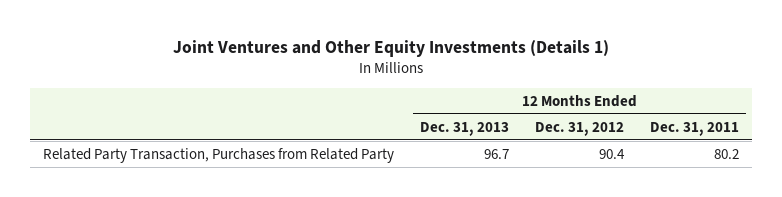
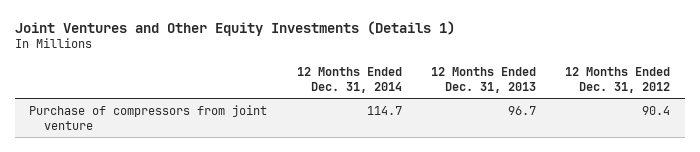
[650,121,740,136] Dec. 31, 2011 -> none
none -> [296,66,402,93] 12 Months Ended Dec. 31, 2014
[42,147,394,163] Related Party Transaction, Purchases from Related Party -> [29,105,268,130] Purchase of compressors from joint venture

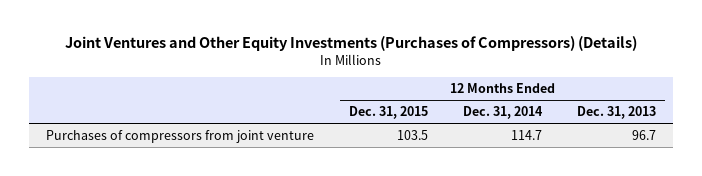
[14,20,455,36] Joint Ventures and Other Equity Investments (Details 1) -> [65,36,638,52] Joint Ventures and Other Equity Investments (Purchases of Compressors) (Details)
[565,66,671,93] 12 Months Ended Dec. 31, 2012 -> none
none -> [349,106,429,120] Dec. 31, 2015
[29,105,268,130] Purchase of compressors from joint venture -> [46,129,315,143] Purchases of compressors from joint venture

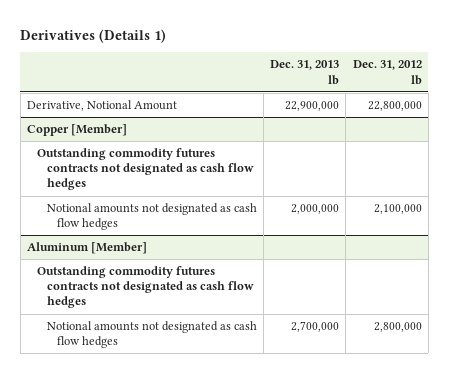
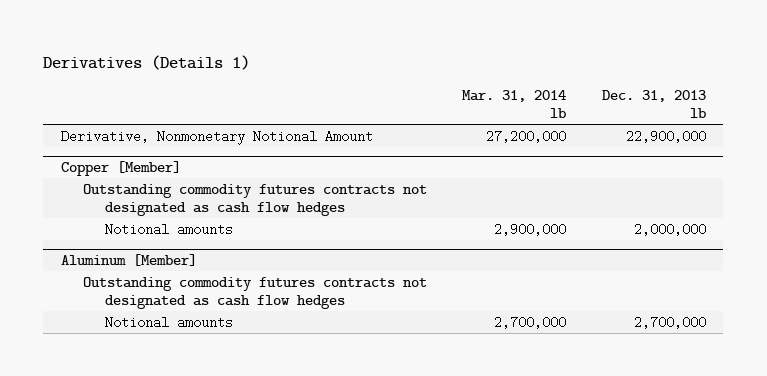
[352,60,422,85] Dec. 31, 2012 lb -> none
none -> [462,89,567,118] Mar. 31, 2014 lb
[27,100,178,112] Derivative, Notional Amount -> [61,129,374,145] Derivative, Nonmonetary Notional Amount
[47,203,258,231] Notional amounts not designated as cash flow hedges -> [105,222,234,236] Notional amounts
[47,321,258,349] Notional amounts not designated as cash flow hedges -> [105,315,234,329] Notional amounts

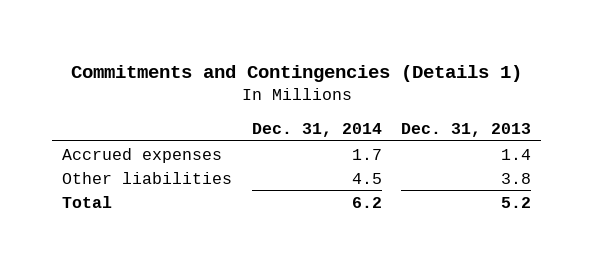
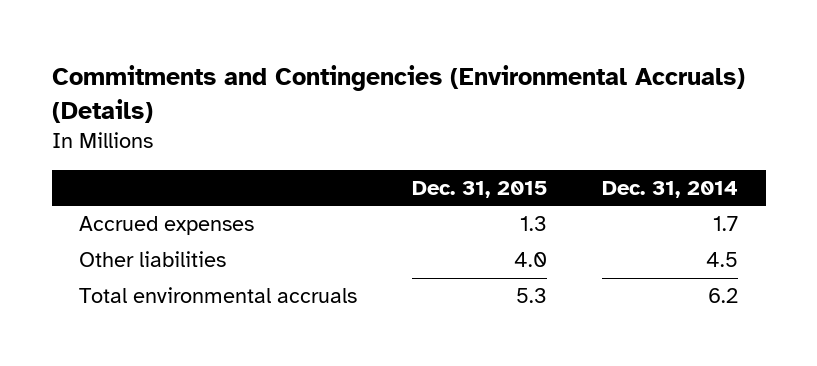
[70,64,522,82] Commitments and Contingencies (Details 1) -> [51,65,745,123] Commitments and Contingencies (Environmental Accruals) (Details)
[401,123,532,138] Dec. 31, 2013 -> none
none -> [412,180,548,198] Dec. 31, 2015
[61,195,112,208] Total -> [79,287,358,304] Total environmental accruals

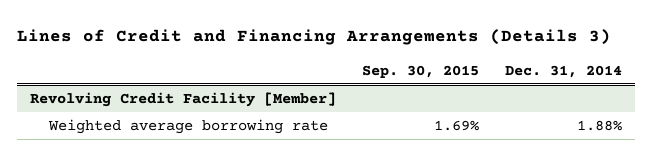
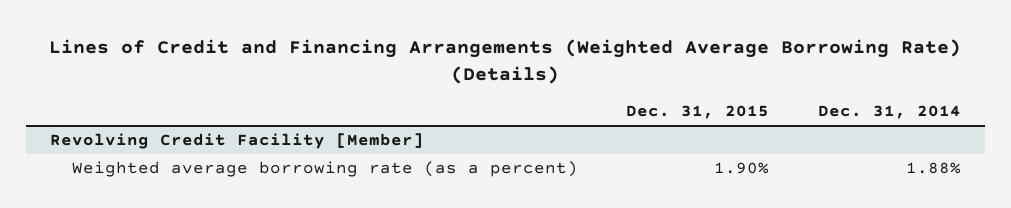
[17,29,612,46] Lines of Credit and Financing Arrangements (Details 3) -> [49,39,962,85] Lines of Credit and Financing Arrangements (Weighted Average Borrowing Rate) (Details)
[362,64,480,78] Sep. 30, 2015 -> none
none -> [626,105,770,120] Dec. 31, 2015
[47,119,328,135] Weighted average borrowing rate -> [72,160,579,177] Weighted average borrowing rate (as a percent)

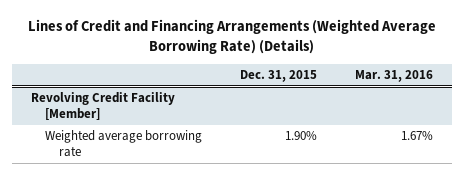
[817,105,961,120] Dec. 31, 2014 -> none
none -> [355,70,434,83] Mar. 31, 2016
[72,160,579,177] Weighted average borrowing rate (as a percent) -> [44,130,202,158] Weighted average borrowing rate

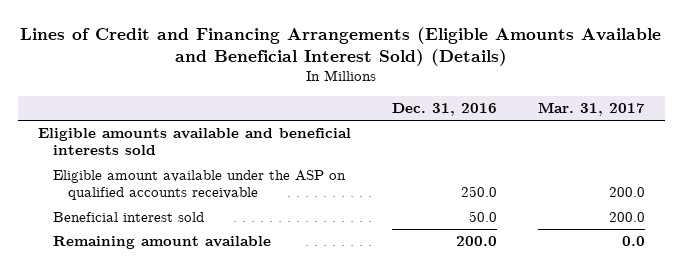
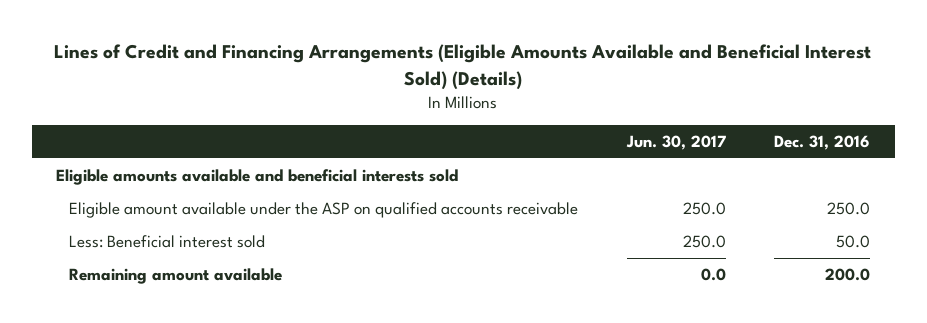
[537,101,645,116] Mar. 31, 2017 -> none
none -> [625,134,726,150] Jun. 30, 2017
[52,212,204,223] Beneficial interest sold -> [69,235,266,249] Less: Beneficial interest sold

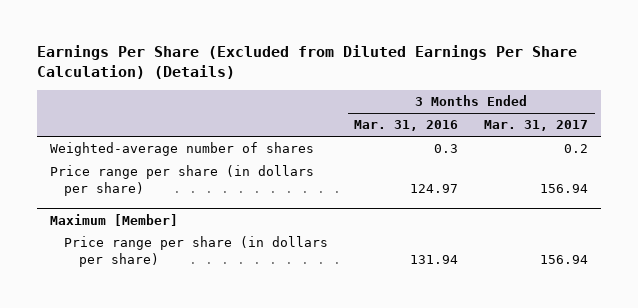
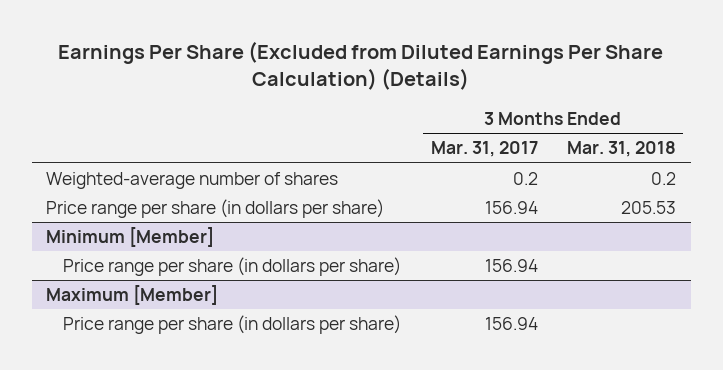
[354,120,459,132] Mar. 31, 2016 -> none
none -> [567,141,677,158] Mar. 31, 2018
none -> [46,227,215,248] Minimum [Member]
none -> [63,257,402,277] Price range per share (in dollars per share)

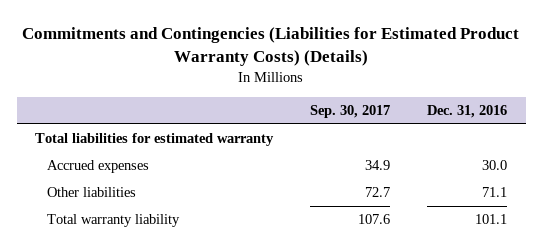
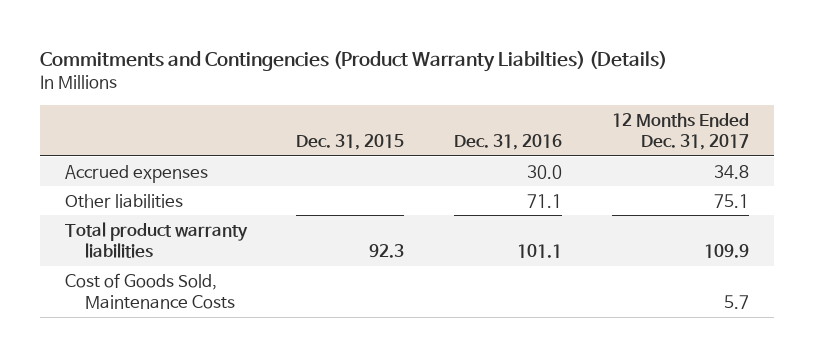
[22,27,520,67] Commitments and Contingencies (Liabilities for Estimated Product Warranty Costs) (Details) -> [39,50,667,72] Commitments and Contingencies (Product Warranty Liabilties) (Details)
[310,104,391,118] Sep. 30, 2017 -> none
none -> [296,134,405,151] Dec. 31, 2015
none -> [611,112,749,151] 12 Months Ended Dec. 31, 2017
[35,133,275,147] Total liabilities for estimated warranty -> none
[47,214,181,228] Total warranty liability -> [64,221,248,259] Total product warranty liabilities
none -> [64,272,235,310] Cost of Goods Sold, Maintenance Costs

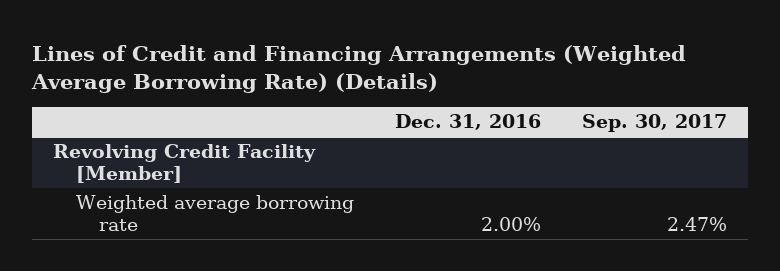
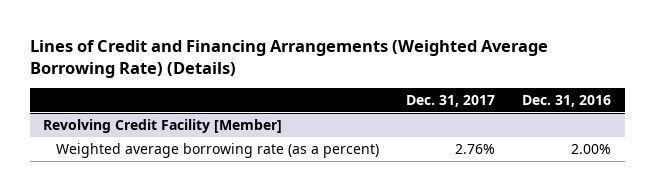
[582,114,728,133] Sep. 30, 2017 -> none
none -> [406,94,496,107] Dec. 31, 2017
[76,195,355,232] Weighted average borrowing rate -> [56,143,380,159] Weighted average borrowing rate (as a percent)

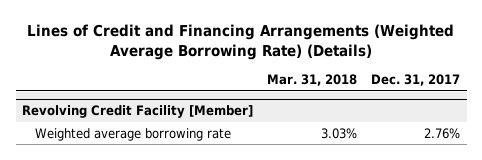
[522,94,612,107] Dec. 31, 2016 -> none
none -> [267,74,358,87] Mar. 31, 2018
[56,143,380,159] Weighted average borrowing rate (as a percent) -> [35,127,232,141] Weighted average borrowing rate

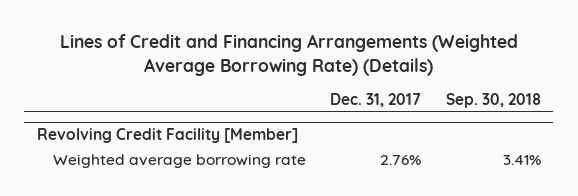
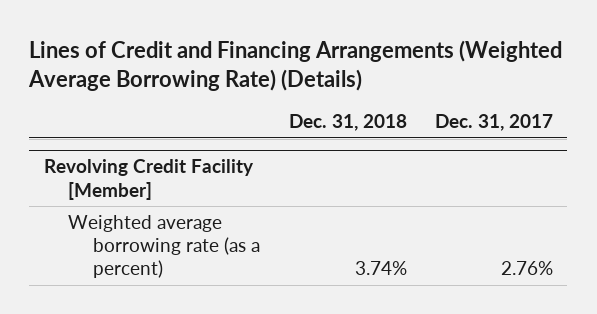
[445,92,541,108] Sep. 30, 2018 -> none
none -> [288,114,407,132] Dec. 31, 2018
[52,153,306,168] Weighted average borrowing rate -> [68,214,261,279] Weighted average borrowing rate (as a percent)

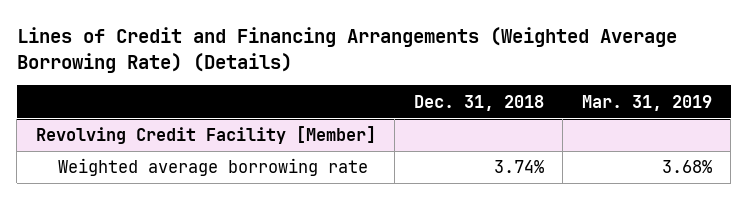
[435,114,554,132] Dec. 31, 2017 -> none
none -> [581,94,712,111] Mar. 31, 2019
[68,214,261,279] Weighted average borrowing rate (as a percent) -> [57,158,368,177] Weighted average borrowing rate

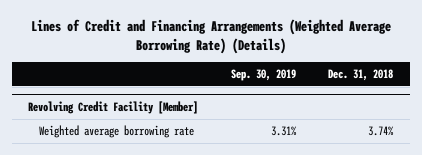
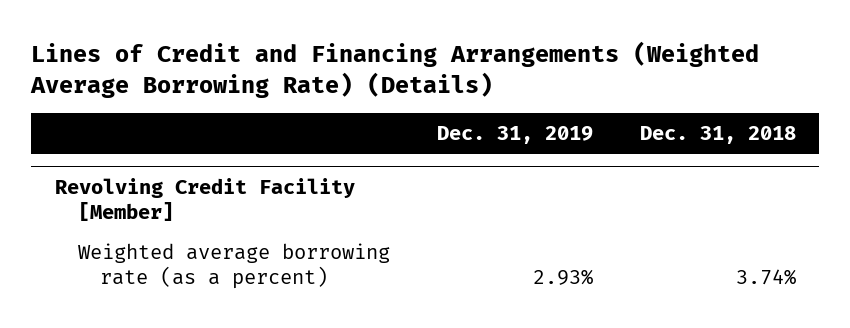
[230,69,296,82] Sep. 30, 2019 -> none
none -> [436,126,593,145] Dec. 31, 2019
[39,125,195,139] Weighted average borrowing rate -> [77,243,390,290] Weighted average borrowing rate (as a percent)

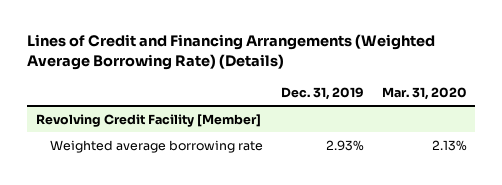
[639,126,796,145] Dec. 31, 2018 -> none
none -> [381,86,467,100] Mar. 31, 2020
[77,243,390,290] Weighted average borrowing rate (as a percent) -> [49,139,263,153] Weighted average borrowing rate

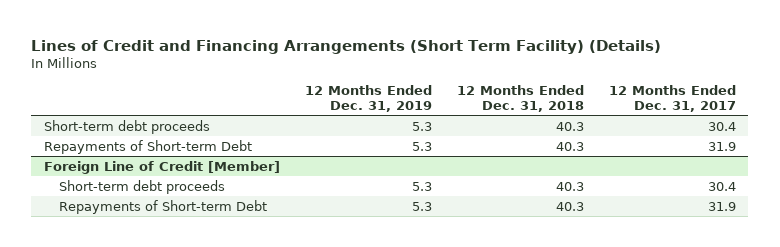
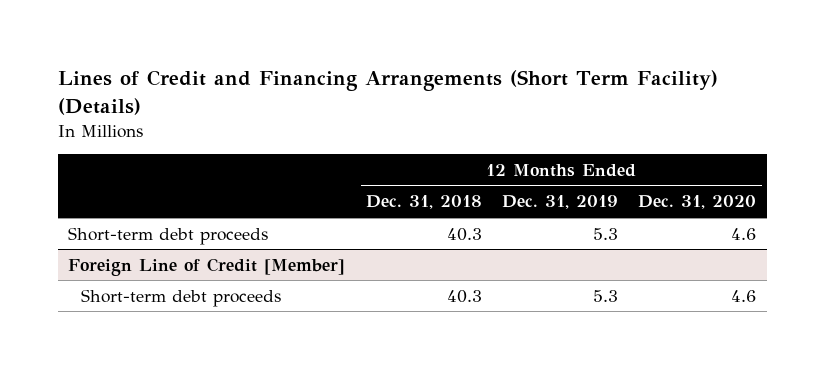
[608,84,736,112] 12 Months Ended Dec. 31, 2017 -> none
none -> [638,195,757,210] Dec. 31, 2020
[43,139,252,154] Repayments of Short-term Debt -> none
[58,199,267,214] Repayments of Short-term Debt -> none

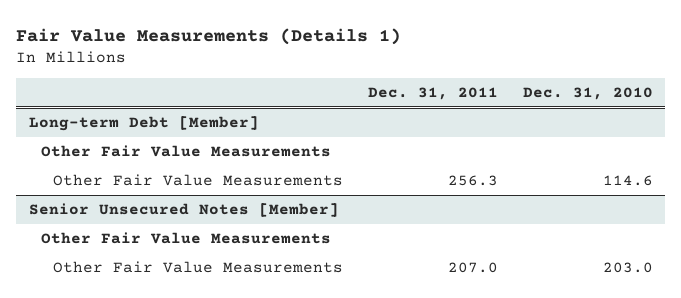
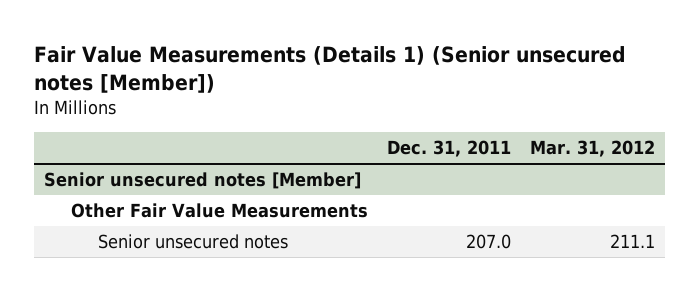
[16,27,402,45] Fair Value Measurements (Details 1) -> [34,45,627,93] Fair Value Measurements (Details 1) (Senior unsecured notes [Member])
[522,87,653,101] Dec. 31, 2010 -> none
none -> [530,140,656,158] Mar. 31, 2012
[28,115,259,131] Long-term Debt [Member] -> none
[40,144,331,157] Other Fair Value Measurements -> none
[53,173,344,186] Other Fair Value Measurements -> none
[28,202,339,217] Senior Unsecured Notes [Member] -> [43,172,361,190] Senior unsecured notes [Member]
[53,260,344,273] Other Fair Value Measurements -> [98,234,289,250] Senior unsecured notes

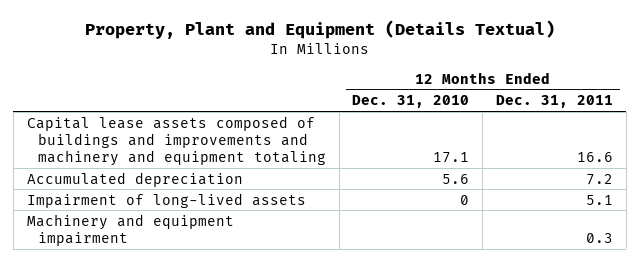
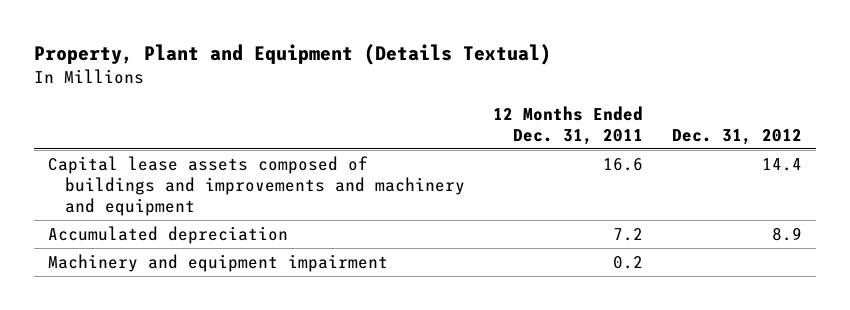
[352,95,470,109] Dec. 31, 2010 -> none
none -> [671,128,802,145] Dec. 31, 2012
[26,115,326,167] Capital lease assets composed of buildings and improvements and machinery and equipment totaling -> [48,155,465,217] Capital lease assets composed of buildings and improvements and machinery and equipment
[26,192,306,208] Impairment of long-lived assets -> none
[585,232,613,243] 0.3 -> [613,255,644,269] 0.2

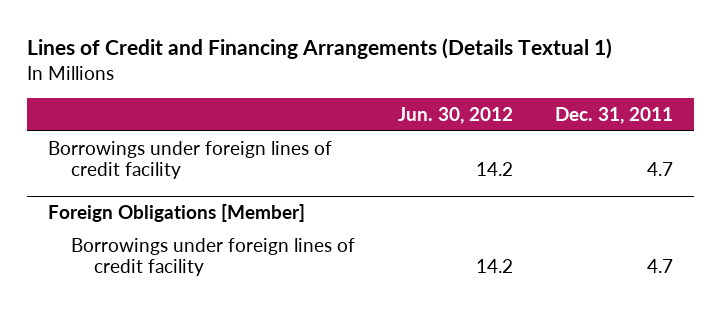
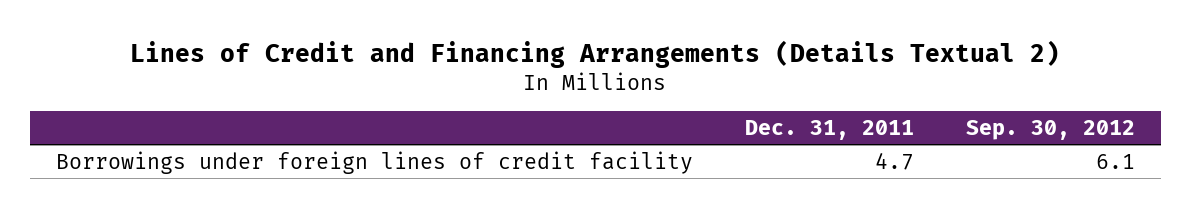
[26,38,612,60] Lines of Credit and Financing Arrangements (Details Textual 1) -> [130,40,1061,69] Lines of Credit and Financing Arrangements (Details Textual 2)
[397,106,513,124] Jun. 30, 2012 -> none
none -> [965,120,1135,141] Sep. 30, 2012
[48,204,306,223] Foreign Obligations [Member] -> none
[71,237,356,277] Borrowings under foreign lines of credit facility -> none

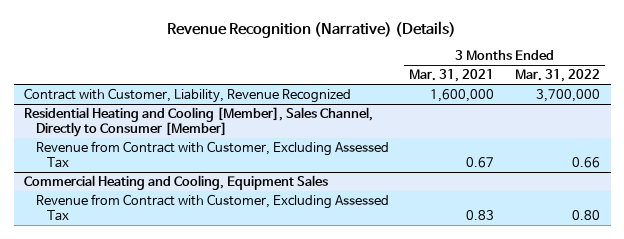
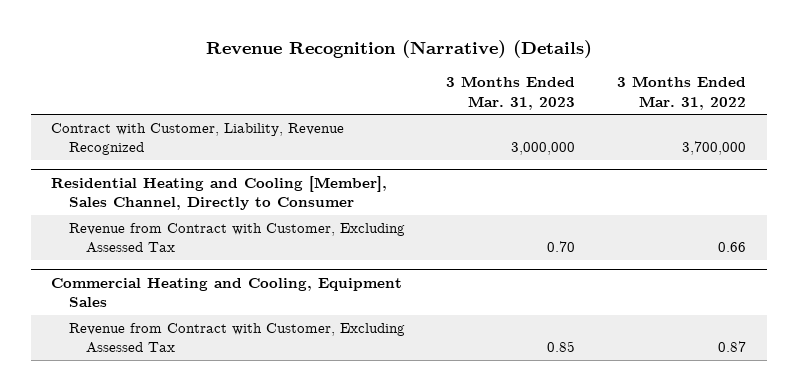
[409,69,495,83] Mar. 31, 2021 -> none
none -> [446,76,576,110] 3 Months Ended Mar. 31, 2023
[24,107,374,138] Residential Heating and Cooling [Member], Sales Channel, Directly to Consumer [Member] -> [51,175,388,211] Residential Heating and Cooling [Member], Sales Channel, Directly to Consumer
[572,210,601,221] 0.80 -> [717,341,746,353] 0.87

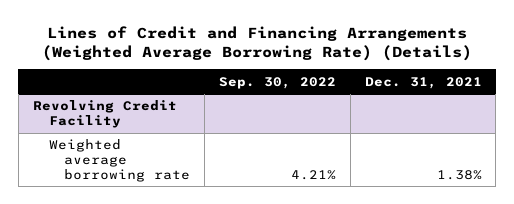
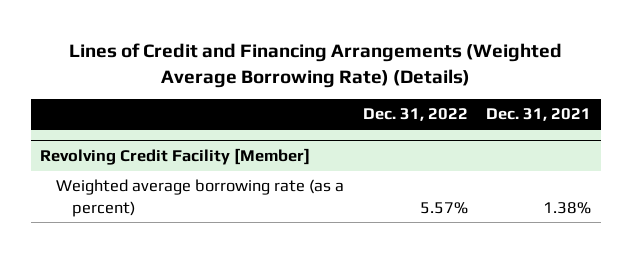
[219,76,337,89] Sep. 30, 2022 -> none
none -> [362,108,468,122] Dec. 31, 2022
[32,100,177,129] Revolving Credit Facility -> [40,147,311,165] Revolving Credit Facility [Member]
[48,139,191,182] Weighted average borrowing rate -> [55,179,344,217] Weighted average borrowing rate (as a percent)

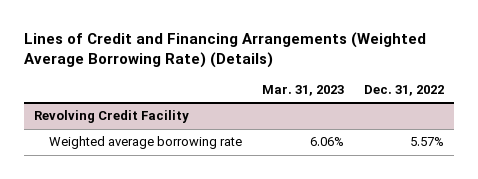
[486,108,592,122] Dec. 31, 2021 -> none
none -> [262,85,345,97] Mar. 31, 2023
[40,147,311,165] Revolving Credit Facility [Member] -> [33,110,189,124] Revolving Credit Facility
[55,179,344,217] Weighted average borrowing rate (as a percent) -> [49,136,243,150] Weighted average borrowing rate

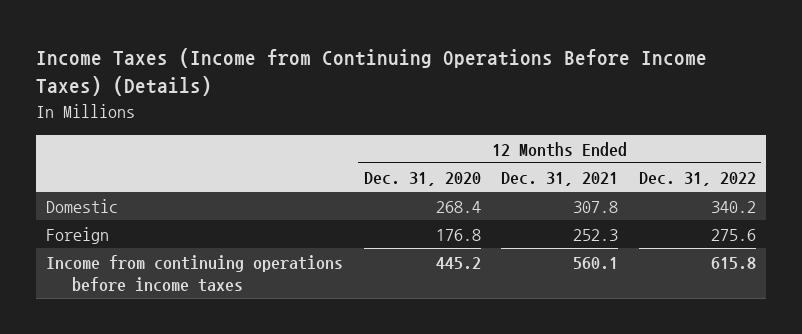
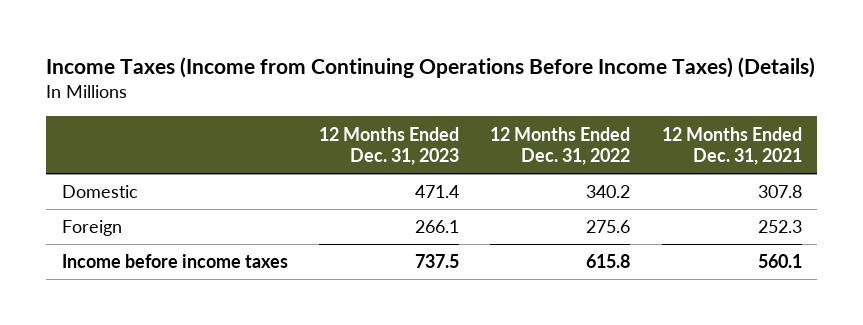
[363,171,481,186] Dec. 31, 2020 -> none
none -> [319,126,460,166] 12 Months Ended Dec. 31, 2023
[46,254,344,292] Income from continuing operations before income taxes -> [61,254,288,269] Income before income taxes

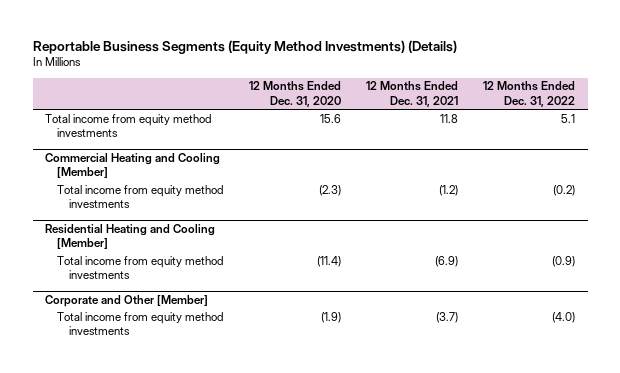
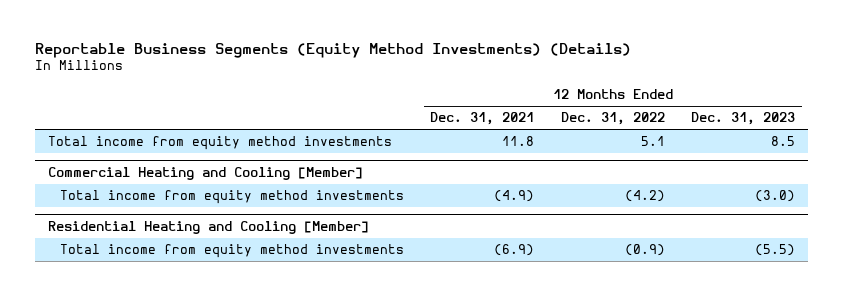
[249,81,342,107] 12 Months Ended Dec. 31, 2020 -> none
none -> [691,112,796,126] Dec. 31, 2023
[439,184,459,196] (1.2) -> [494,190,535,203] (4.9)
[553,184,576,196] (0.2) -> [624,190,665,203] (4.2)
[45,294,209,307] Corporate and Other [Member] -> none
[57,311,225,336] Total income from equity method investments -> none

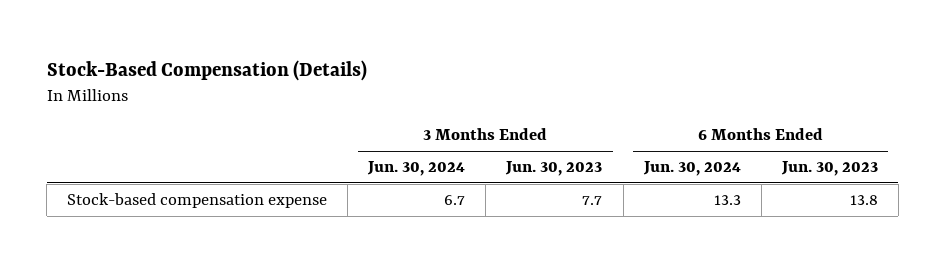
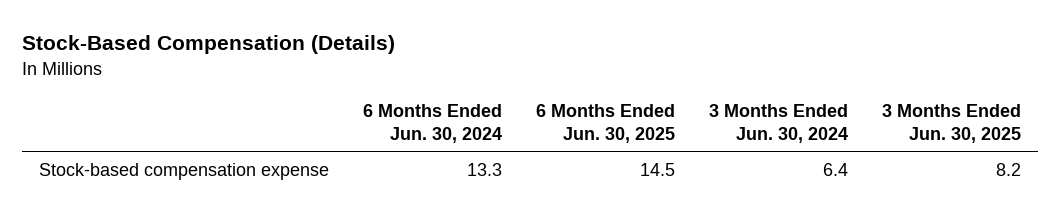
[505,161,603,177] Jun. 30, 2023 -> none
[780,161,878,177] Jun. 30, 2023 -> none
none -> [536,103,676,143] 6 Months Ended Jun. 30, 2025
none -> [882,103,1022,143] 3 Months Ended Jun. 30, 2025
[444,195,466,206] 6.7 -> [823,162,849,176] 6.4

